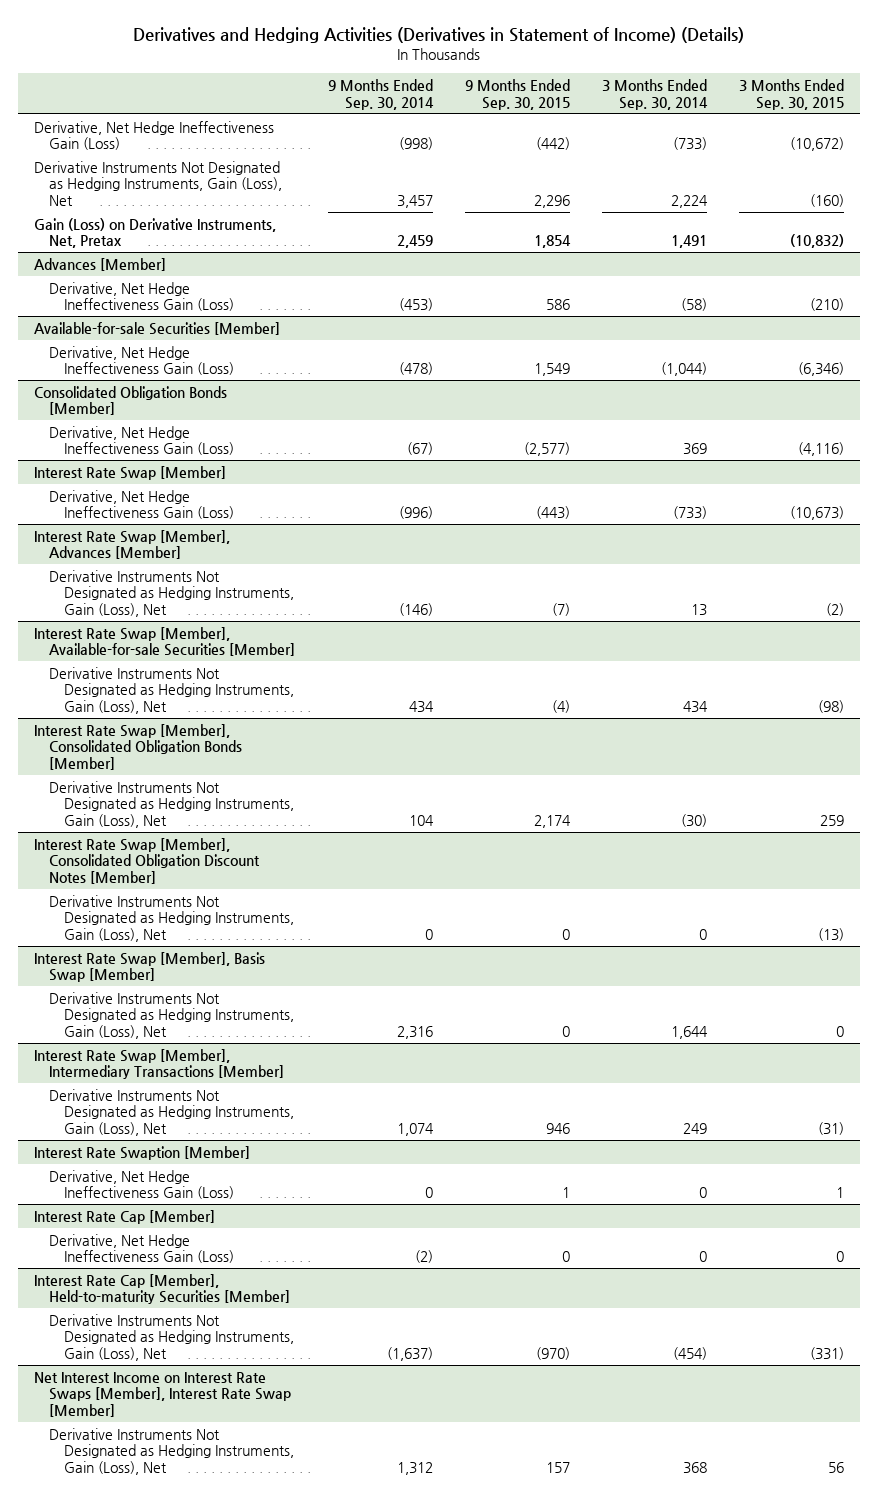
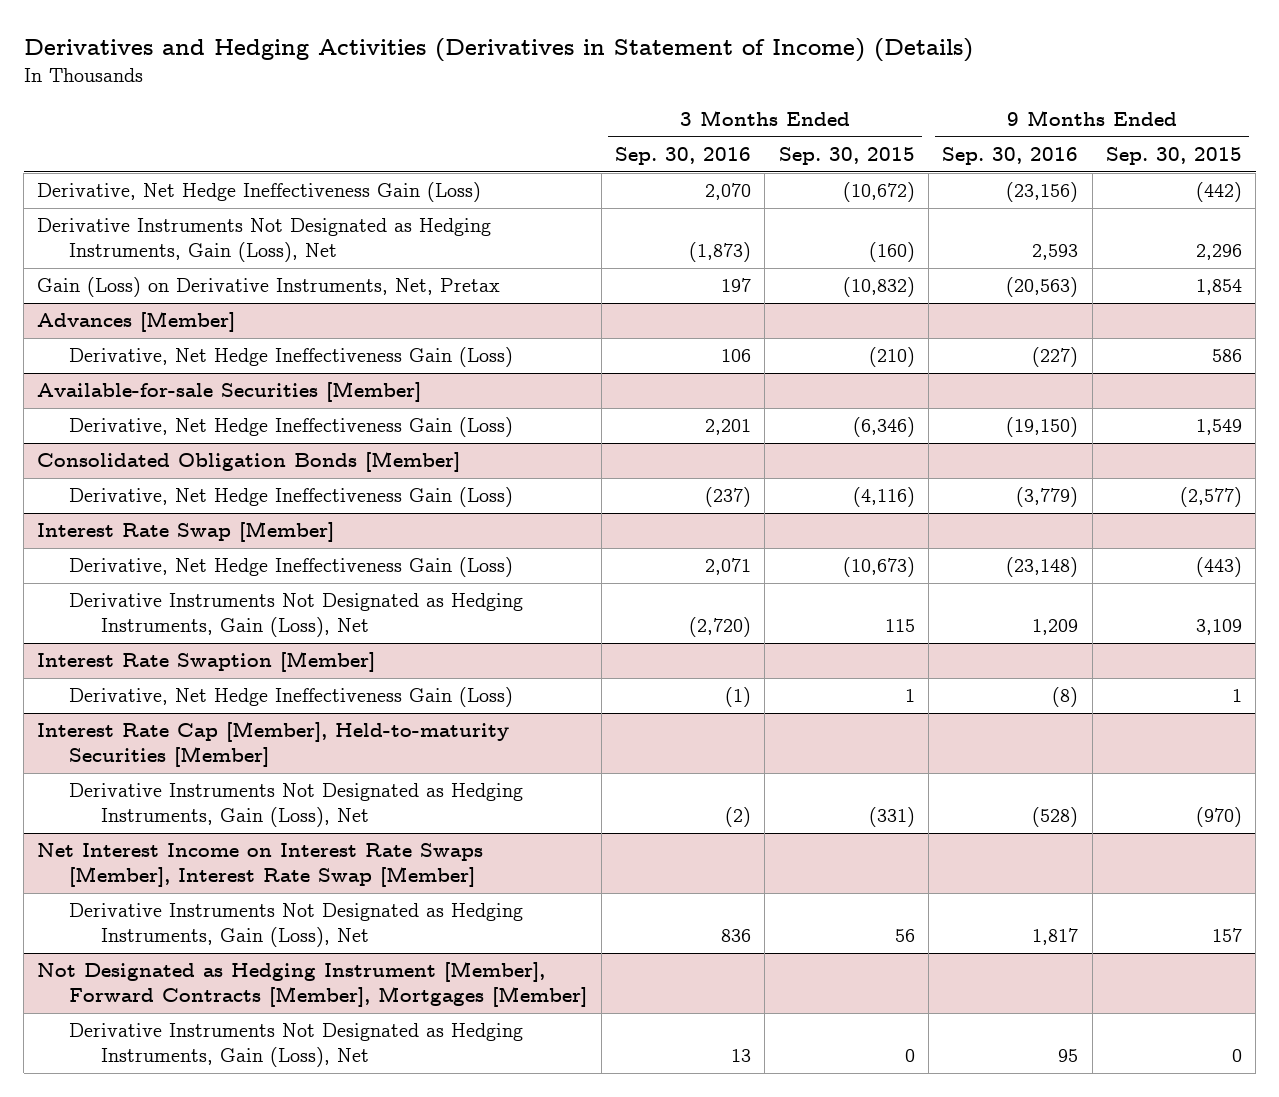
[327,79,434,110] 9 Months Ended Sep. 30, 2014 -> none
[602,79,709,110] 3 Months Ended Sep. 30, 2014 -> none
none -> [614,147,751,166] Sep. 30, 2016
none -> [942,147,1079,166] Sep. 30, 2016
[34,529,231,560] Interest Rate Swap [Member], Advances [Member] -> none
[34,626,296,657] Interest Rate Swap [Member], Available-for-sale Securities [Member] -> none
[49,666,295,714] Derivative Instruments Not Designated as Hedging Instruments, Gain (Loss), Net -> none
[34,723,243,770] Interest Rate Swap [Member], Consolidated Obligation Bonds [Member] -> none
[49,780,295,828] Derivative Instruments Not Designated as Hedging Instruments, Gain (Loss), Net -> none
[34,837,261,884] Interest Rate Swap [Member], Consolidated Obligation Discount Notes [Member] -> none
[49,894,295,942] Derivative Instruments Not Designated as Hedging Instruments, Gain (Loss), Net -> none
[34,951,266,983] Interest Rate Swap [Member], Basis Swap [Member] -> none
[49,991,295,1039] Derivative Instruments Not Designated as Hedging Instruments, Gain (Loss), Net -> none
[34,1048,285,1080] Interest Rate Swap [Member], Intermediary Transactions [Member] -> none
[49,1088,295,1136] Derivative Instruments Not Designated as Hedging Instruments, Gain (Loss), Net -> none
[551,602,570,616] (7) -> [1196,619,1243,636] 3,109
[826,602,845,616] (2) -> [884,619,915,633] 115
[34,1209,216,1224] Interest Rate Cap [Member] -> none
[49,1233,235,1264] Derivative, Net Hedge Ineffectiveness Gain (Loss) -> none
none -> [37,961,588,1008] Not Designated as Hedging Instrument [Member], Forward Contracts [Member], Mortgages [Member]
none -> [69,1023,524,1068] Derivative Instruments Not Designated as Hedging Instruments, Gain (Loss), Net

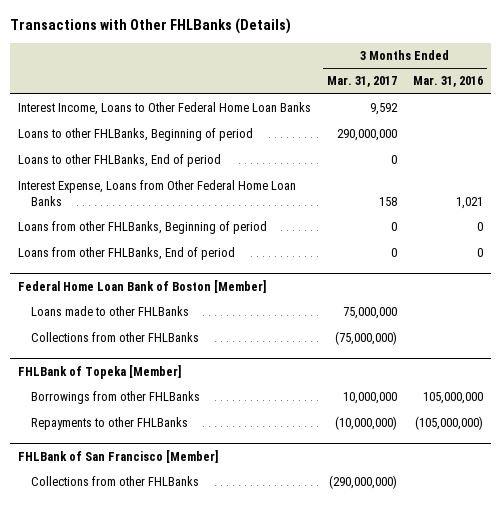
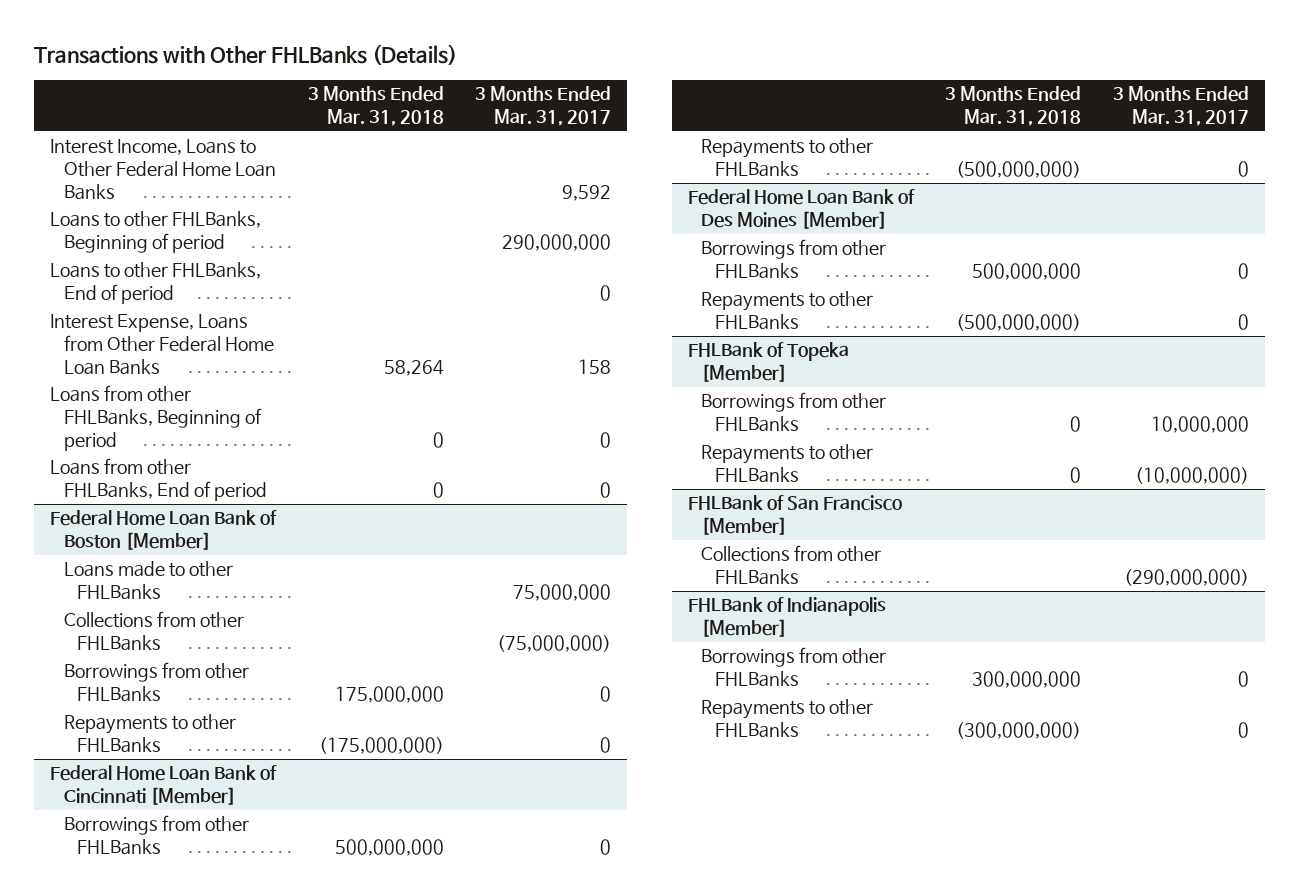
[413,76,484,88] Mar. 31, 2016 -> none
none -> [307,86,444,127] 3 Months Ended Mar. 31, 2018
none -> [63,662,249,703] Borrowings from other FHLBanks
none -> [63,714,236,754] Repayments to other FHLBanks
none -> [50,765,278,806] Federal Home Loan Bank of Cincinnati [Member]
none -> [63,815,249,856] Borrowings from other FHLBanks
none -> [701,138,874,178] Repayments to other FHLBanks
none -> [687,189,915,230] Federal Home Loan Bank of Des Moines [Member]
none -> [701,239,887,280] Borrowings from other FHLBanks
none -> [701,291,874,331] Repayments to other FHLBanks
none -> [687,597,886,638] FHLBank of Indianapolis [Member]
none -> [701,647,887,688] Borrowings from other FHLBanks
none -> [701,699,874,739] Repayments to other FHLBanks

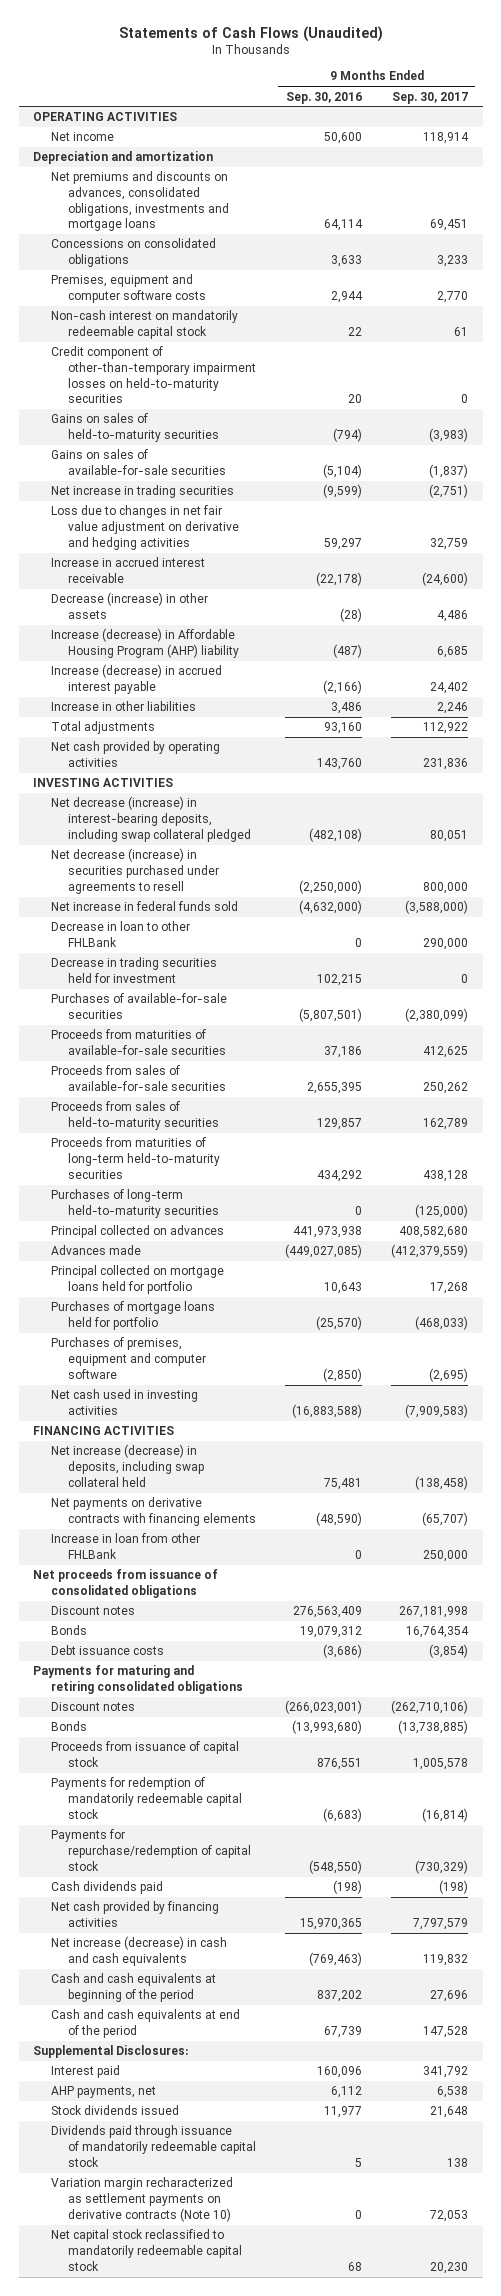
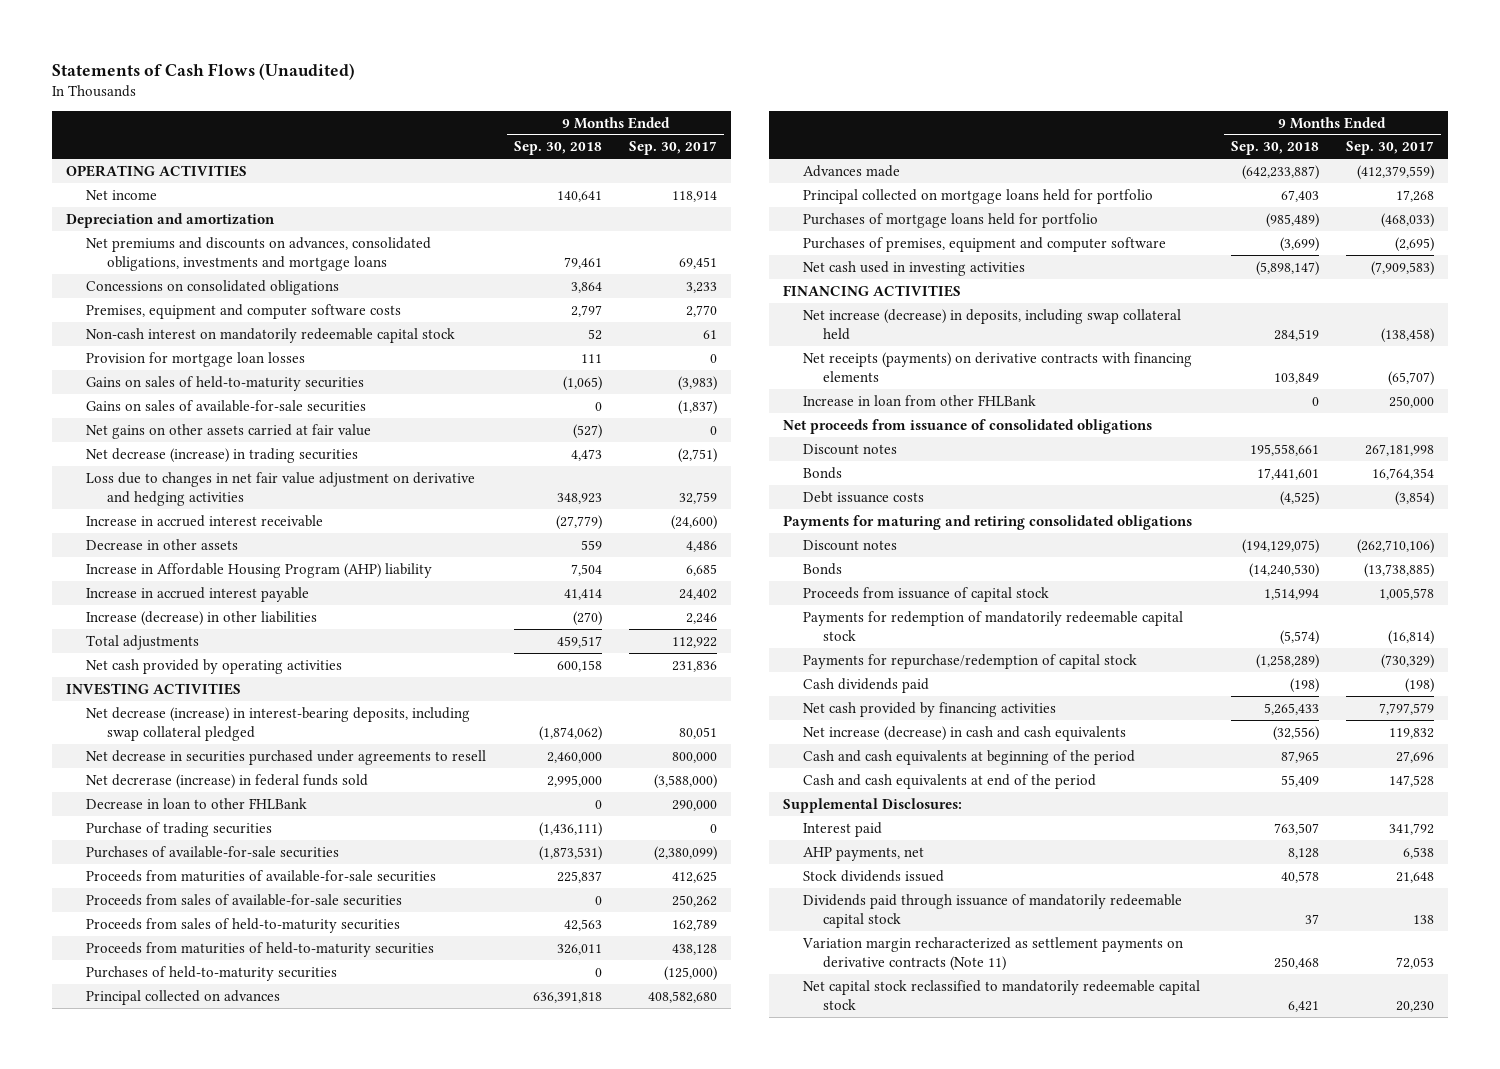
[285,91,362,104] Sep. 30, 2016 -> none
none -> [513,141,602,156] Sep. 30, 2018
[50,346,256,404] Credit component of other-than-temporary impairment losses on held-to-maturity securities -> none
none -> [86,351,306,367] Provision for mortgage loan losses
none -> [86,423,372,439] Net gains on other assets carried at fair value
[50,485,234,499] Net increase in trading securities -> [86,447,359,463] Net decrease (increase) in trading securities
[50,592,208,620] Decrease (increase) in other assets -> [86,538,239,550] Decrease in other assets
[50,628,239,659] Increase (decrease) in Affordable Housing Program (AHP) liability -> [86,562,433,578] Increase in Affordable Housing Program (AHP) liability
[50,664,222,695] Increase (decrease) in accrued interest payable -> [86,586,310,602] Increase in accrued interest payable
[50,701,196,712] Increase in other liabilities -> [86,610,318,626] Increase (decrease) in other liabilities
[50,848,219,894] Net decrease (increase) in securities purchased under agreements to resell -> [86,749,487,765] Net decrease in securities purchased under agreements to resell
[50,901,238,912] Net increase in federal funds sold -> [86,773,369,789] Net decrerase (increase) in federal funds sold
[50,957,217,984] Decrease in trading securities held for investment -> [86,821,273,837] Purchase of trading securities
[50,1137,220,1179] Proceeds from maturities of long-term held-to-maturity securities -> [86,941,435,957] Proceeds from maturities of held-to-maturity securities
[50,1189,219,1219] Purchases of long-term held-to-maturity securities -> [86,965,338,981] Purchases of held-to-maturity securities
[50,1497,256,1527] Net payments on derivative contracts with financing elements -> [803,351,1193,383] Net receipts (payments) on derivative contracts with financing elements
[50,2177,233,2222] Variation margin recharacterized as settlement payments on derivative contracts (Note 10) -> [802,936,1184,972] Variation margin recharacterized as settlement payments on derivative contracts (Note 11)

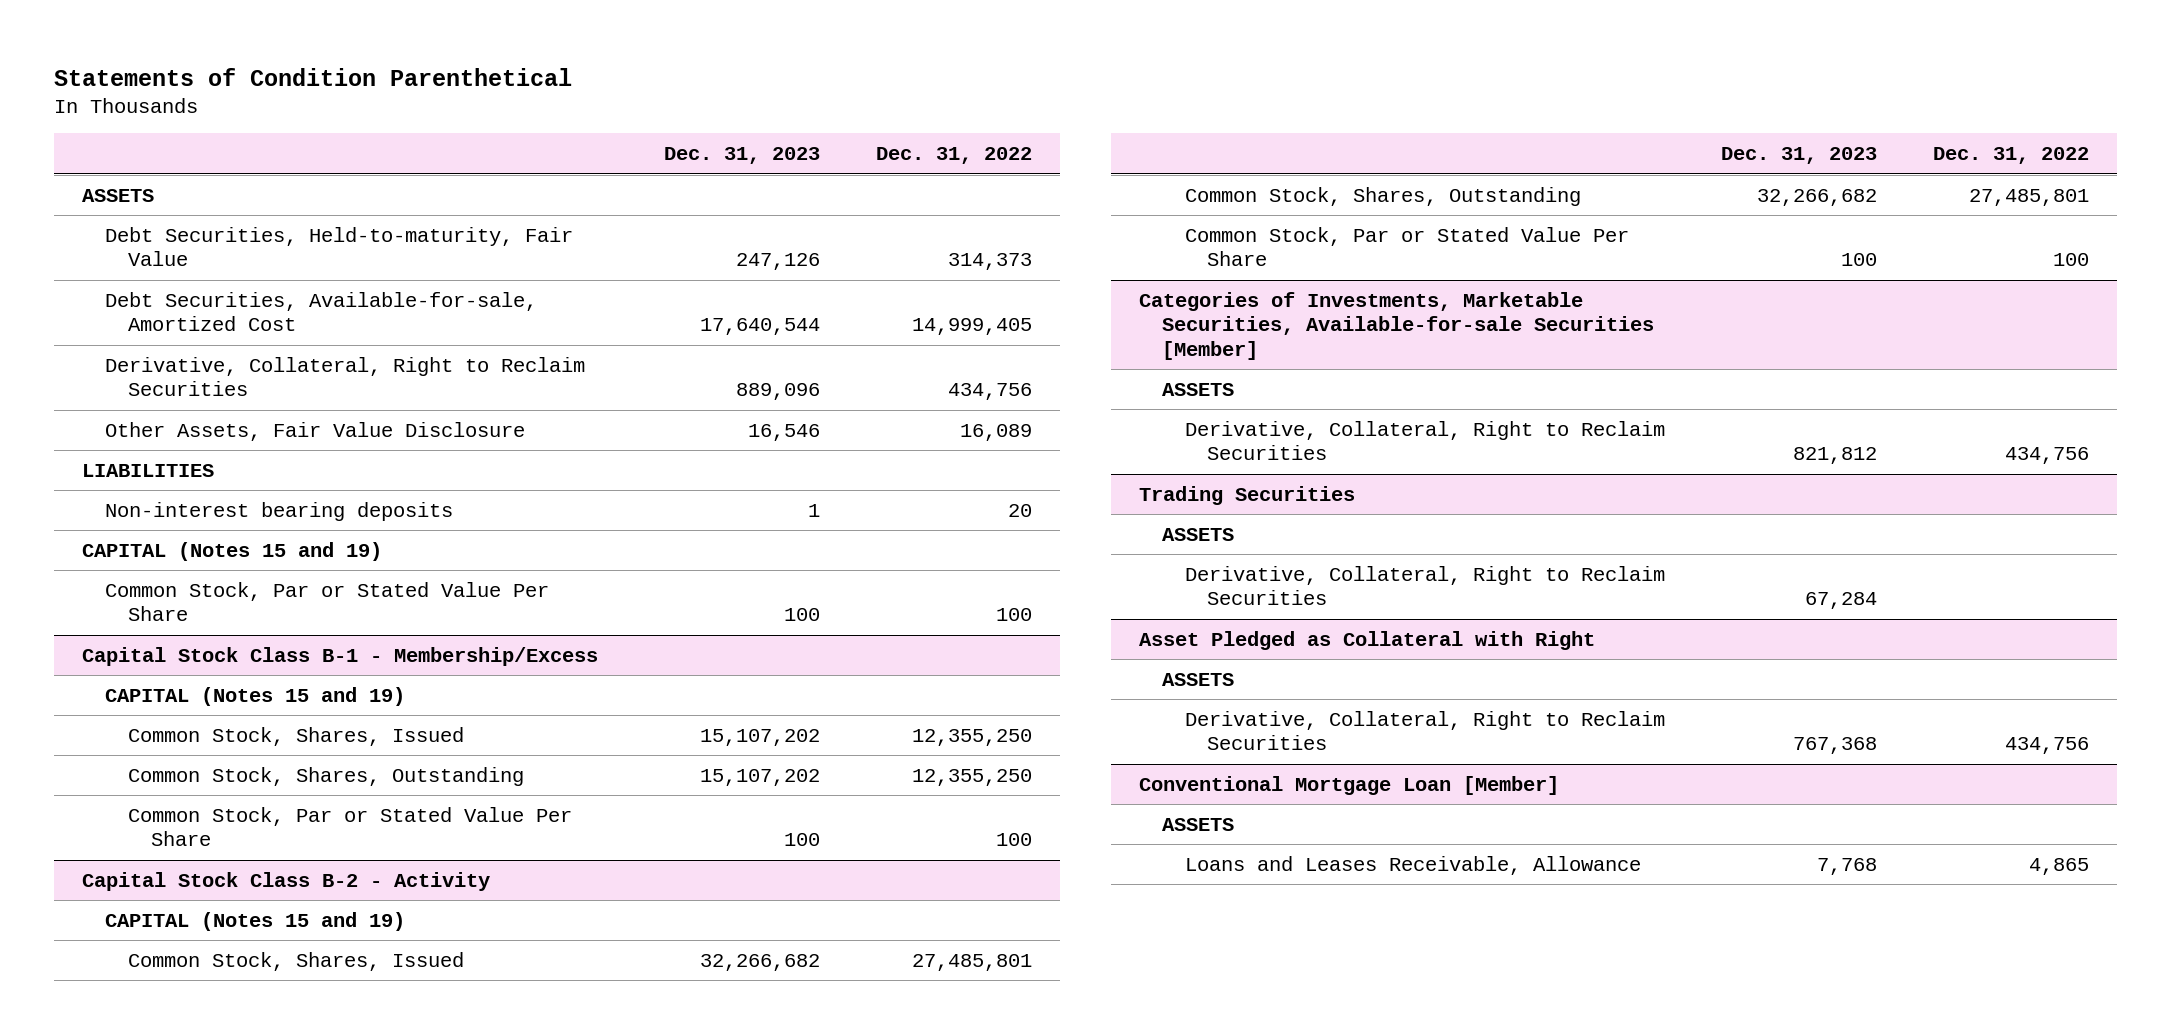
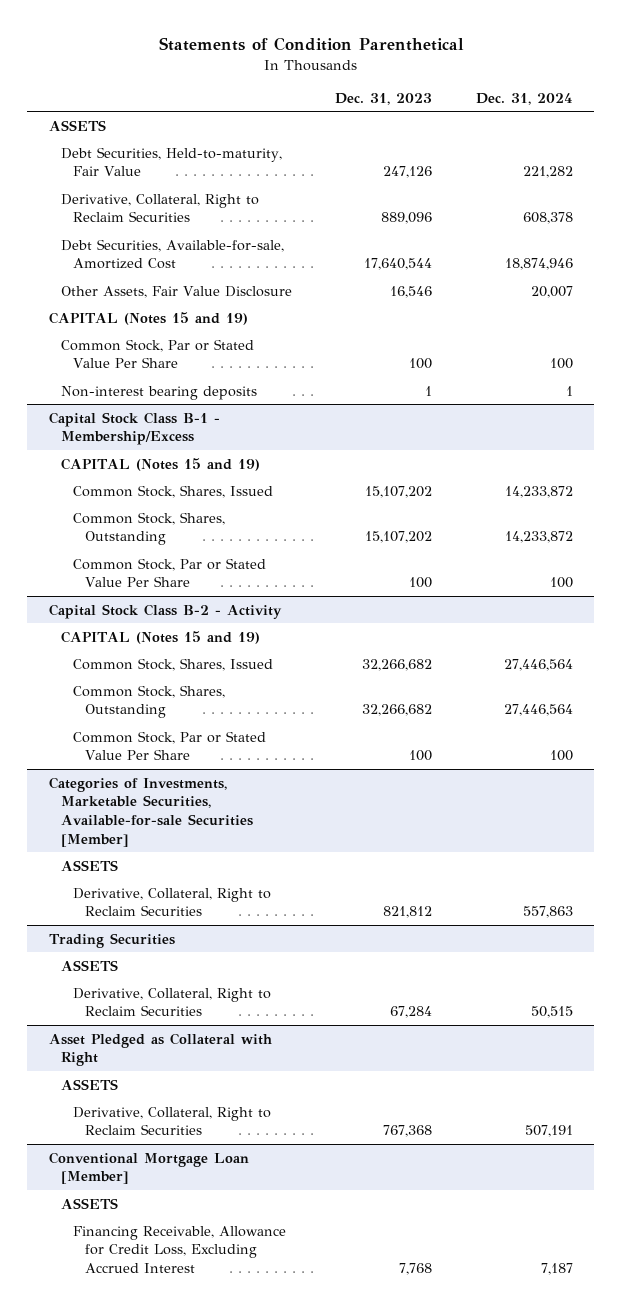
[876,147,1033,165] Dec. 31, 2022 -> none
none -> [475,92,573,105] Dec. 31, 2024
[105,291,538,332] Debt Securities, Available-for-sale, Amortized Cost -> [61,238,285,270] Debt Securities, Available-for-sale, Amortized Cost
[82,463,215,477] LIABILITIES -> none
[105,501,454,521] Non-interest bearing deposits -> [61,385,258,400] Non-interest bearing deposits
[1184,855,1641,875] Loans and Leases Receivable, Allowance -> [73,1225,287,1274] Financing Receivable, Allowance for Credit Loss, Excluding Accrued Interest

